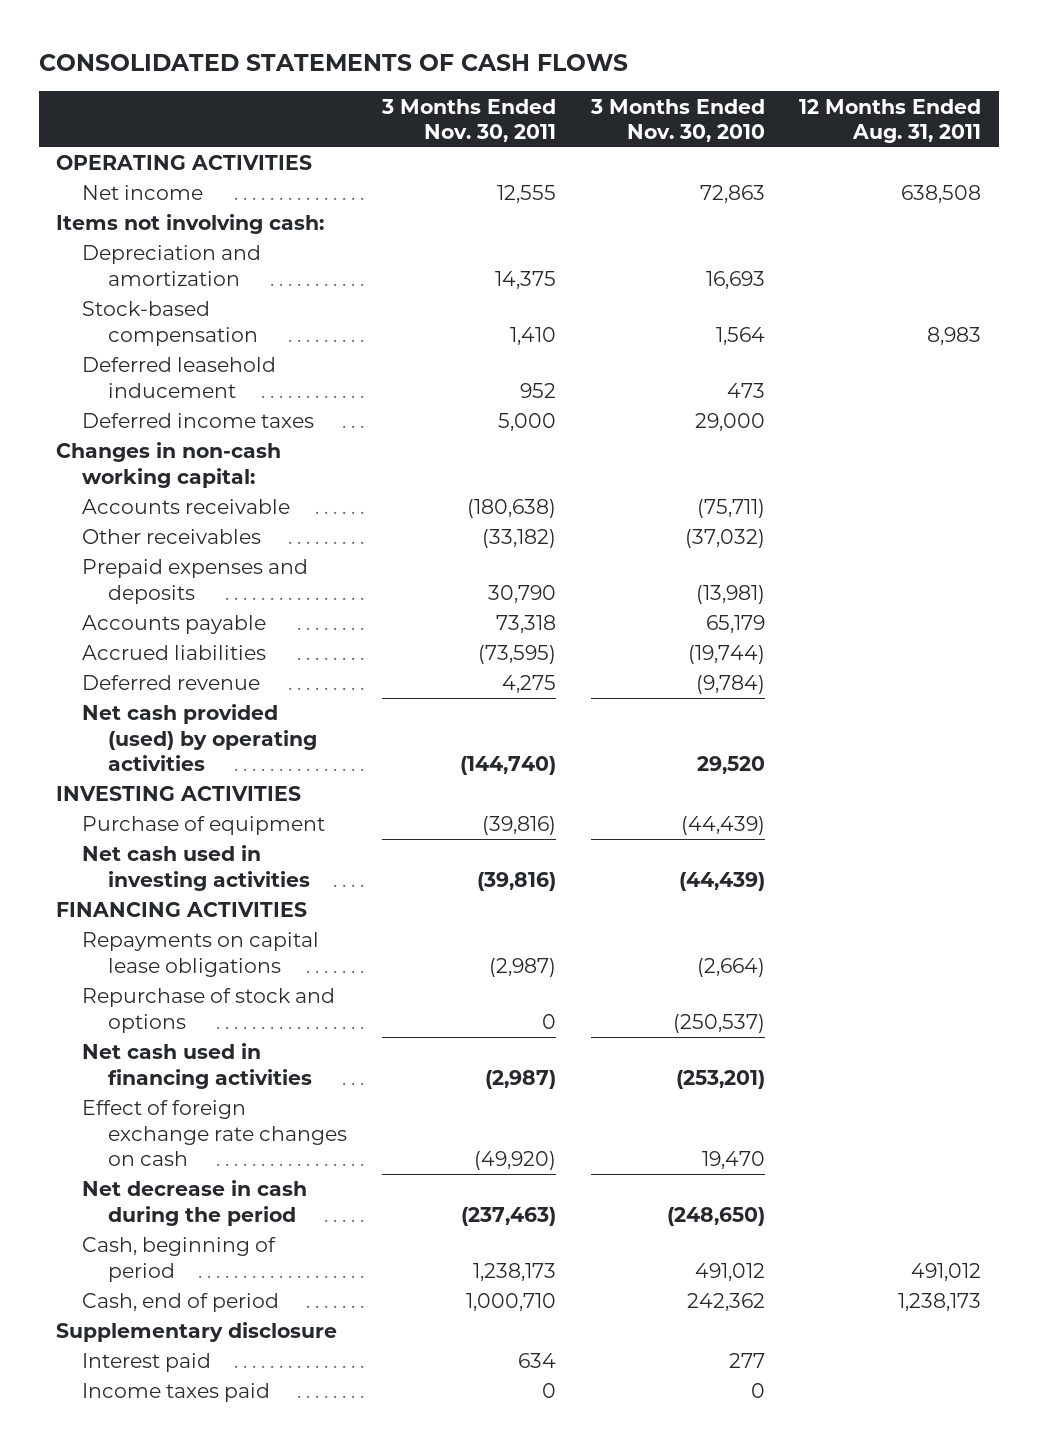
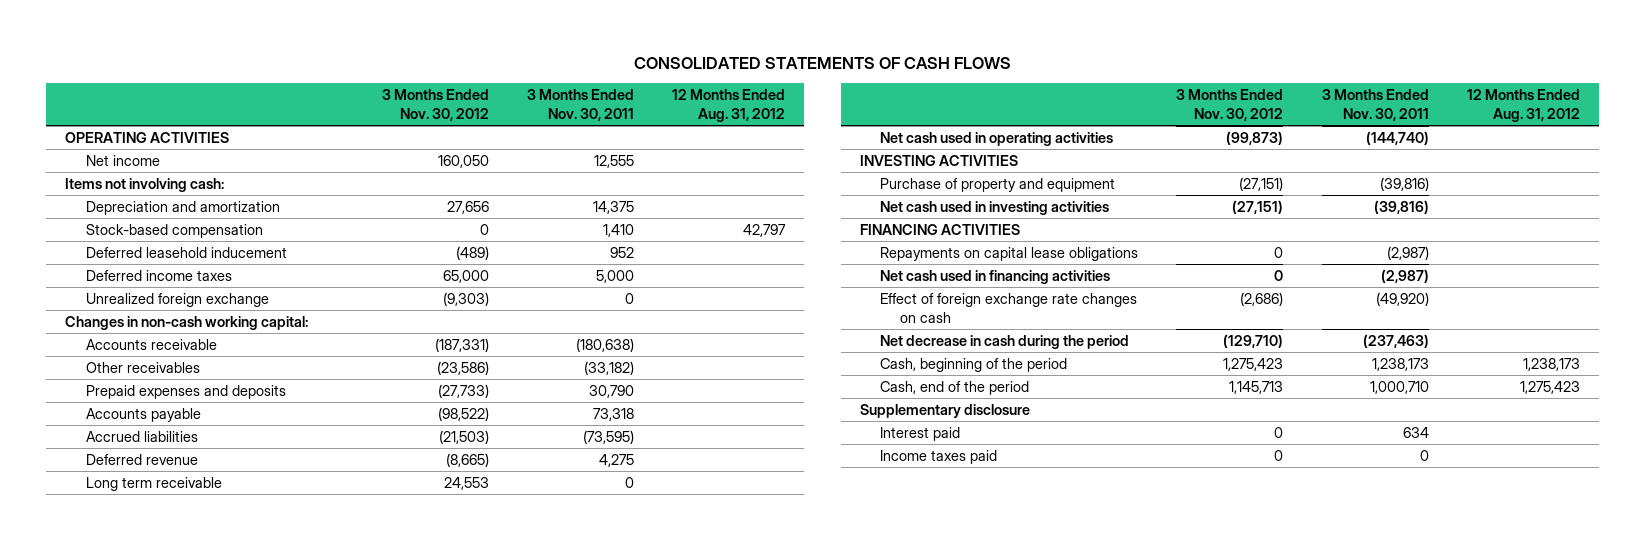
[589,98,765,142] 3 Months Ended Nov. 30, 2010 -> none
[799,98,982,143] 12 Months Ended Aug. 31, 2011 -> none
none -> [381,89,489,122] 3 Months Ended Nov. 30, 2012
none -> [672,89,786,123] 12 Months Ended Aug. 31, 2012
none -> [85,292,269,307] Unrealized foreign exchange
none -> [85,476,222,491] Long term receivable
[82,704,317,772] Net cash provided (used) by operating activities -> [880,131,1114,146] Net cash used in operating activities
[82,816,326,836] Purchase of equipment -> [880,177,1116,192] Purchase of property and equipment
[82,988,336,1033] Repurchase of stock and options -> none
[82,1237,277,1282] Cash, beginning of period -> [880,357,1068,372] Cash, beginning of the period
[82,1293,280,1313] Cash, end of period -> [880,380,1030,395] Cash, end of the period

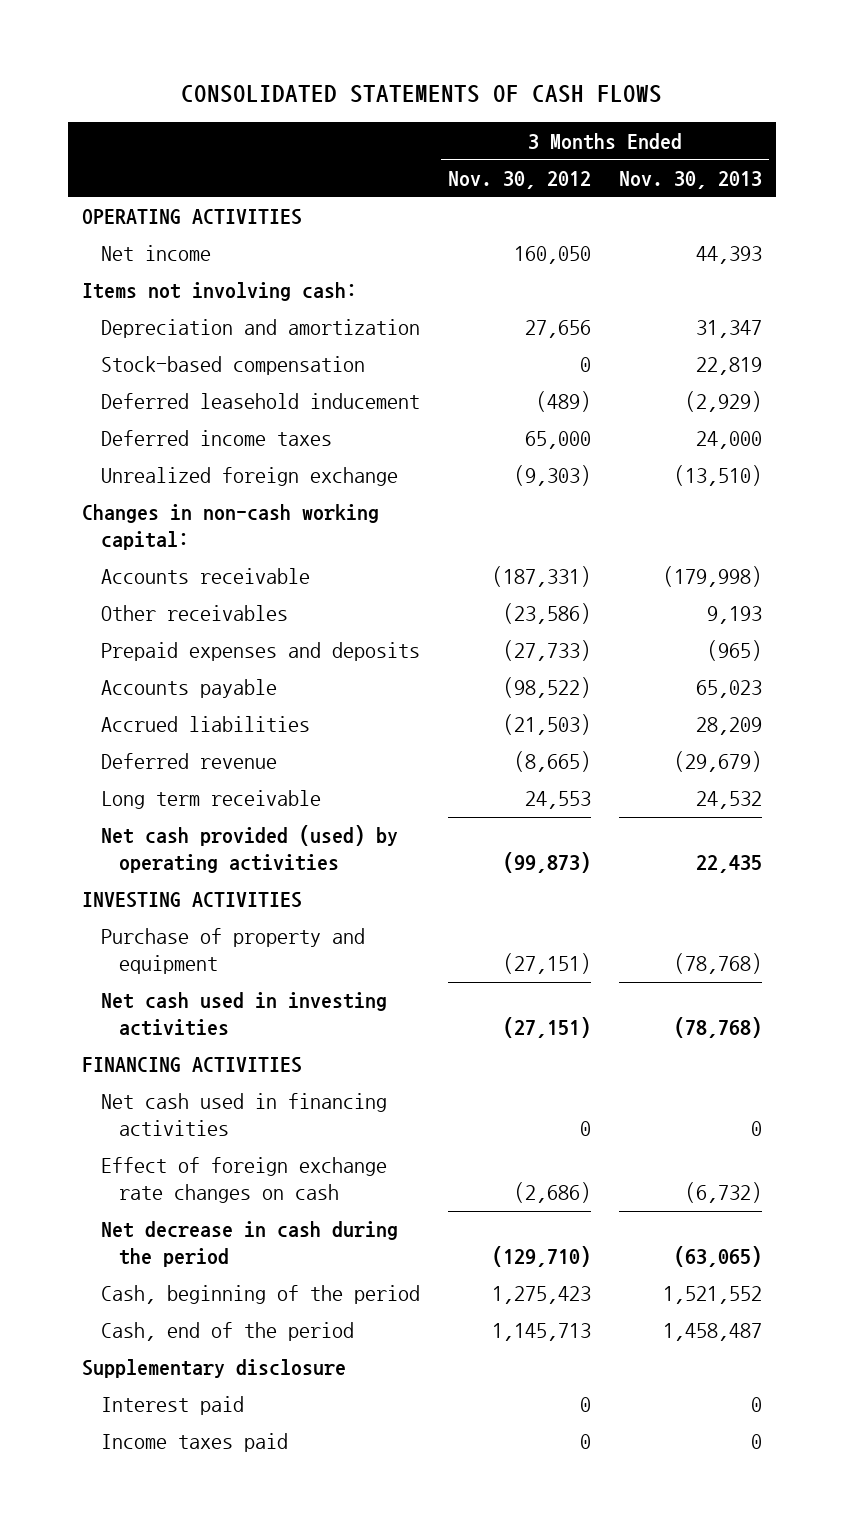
[527,89,635,122] 3 Months Ended Nov. 30, 2011 -> none
[672,89,786,123] 12 Months Ended Aug. 31, 2012 -> none
none -> [619,171,763,190] Nov. 30, 2013
[880,131,1114,146] Net cash used in operating activities -> [100,825,398,873] Net cash provided (used) by operating activities
[880,246,1139,261] Repayments on capital lease obligations -> none

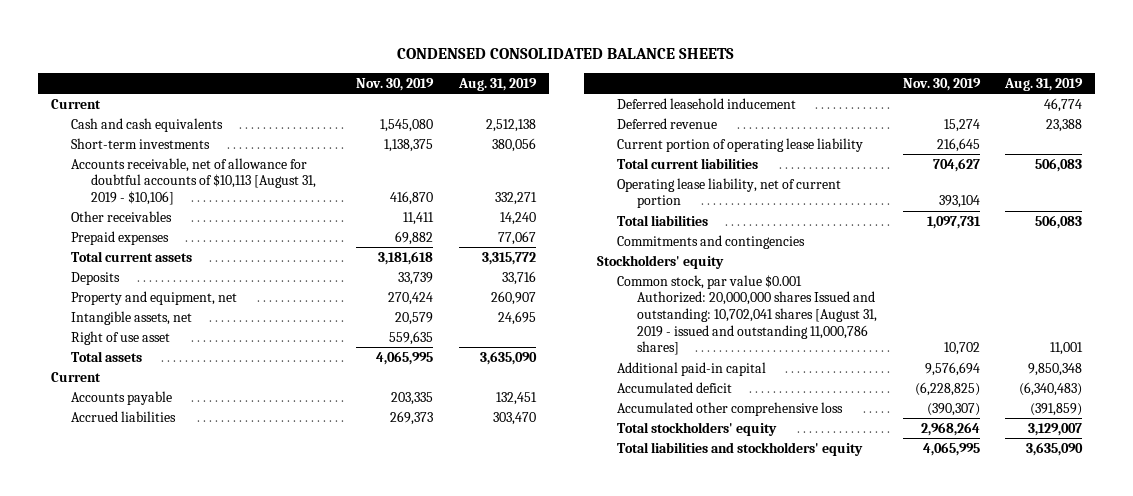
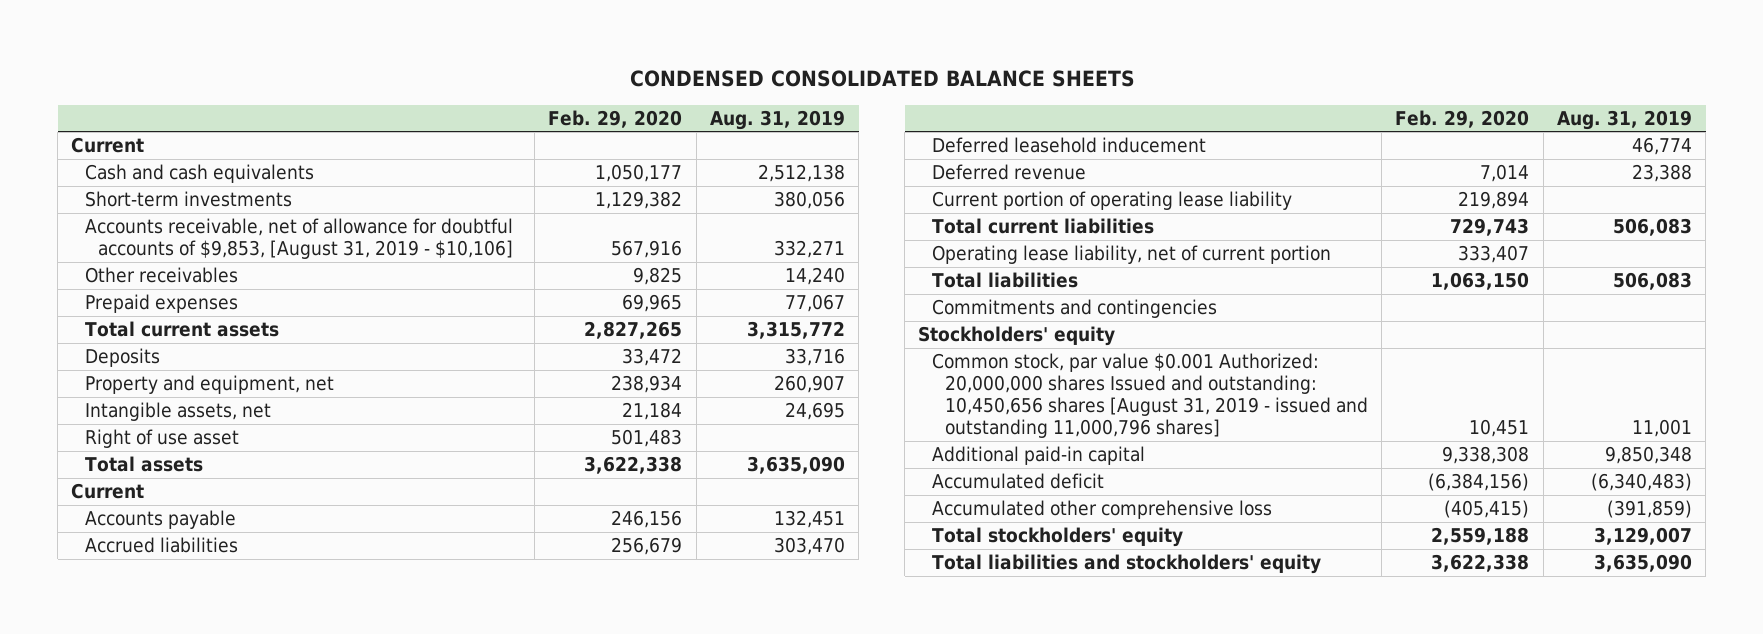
[356,77,435,91] Nov. 30, 2019 -> none
none -> [548,109,683,128] Feb. 29, 2020
[70,157,316,205] Accounts receivable, net of allowance for doubtful accounts of $10,113 [August 31, 2019 - $10,106] -> [84,218,514,260] Accounts receivable, net of allowance for doubtful accounts of $9,853, [August 31, 2019 - $10,106]
[616,274,877,356] Common stock, par value $0.001 Authorized: 20,000,000 shares Issued and outstanding: 10,702,041 shares [August 31, 2019 - issued and outstanding 11,000,786 shares] -> [931,353,1369,439] Common stock, par value $0.001 Authorized: 20,000,000 shares Issued and outstanding: 10,450,656 shares [August 31, 2019 - issued and outstanding 11,000,796 shares]

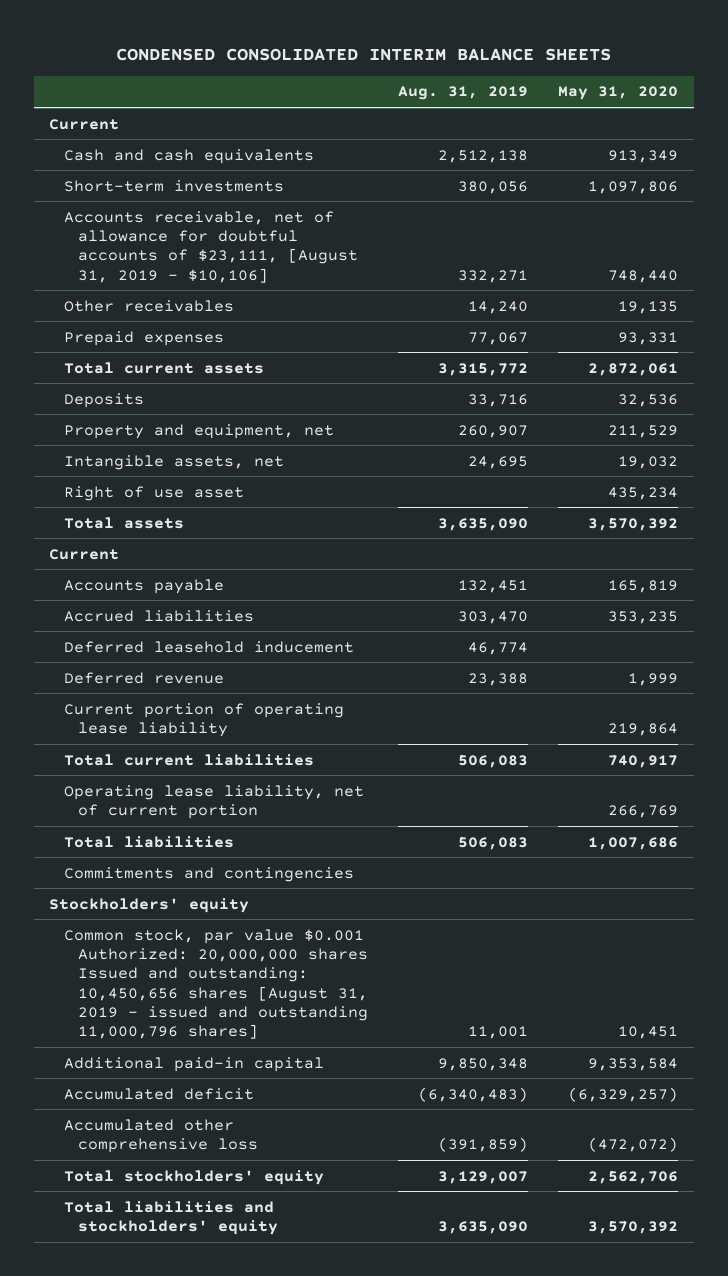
[629,70,1135,88] CONDENSED CONSOLIDATED BALANCE SHEETS -> [115,47,611,61] CONDENSED CONSOLIDATED INTERIM BALANCE SHEETS
[548,109,683,128] Feb. 29, 2020 -> none
none -> [558,86,679,101] May 31, 2020
[84,218,514,260] Accounts receivable, net of allowance for doubtful accounts of $9,853, [August 31, 2019 - $10,106] -> [63,210,358,283] Accounts receivable, net of allowance for doubtful accounts of $23,111, [August 31, 2019 - $10,106]

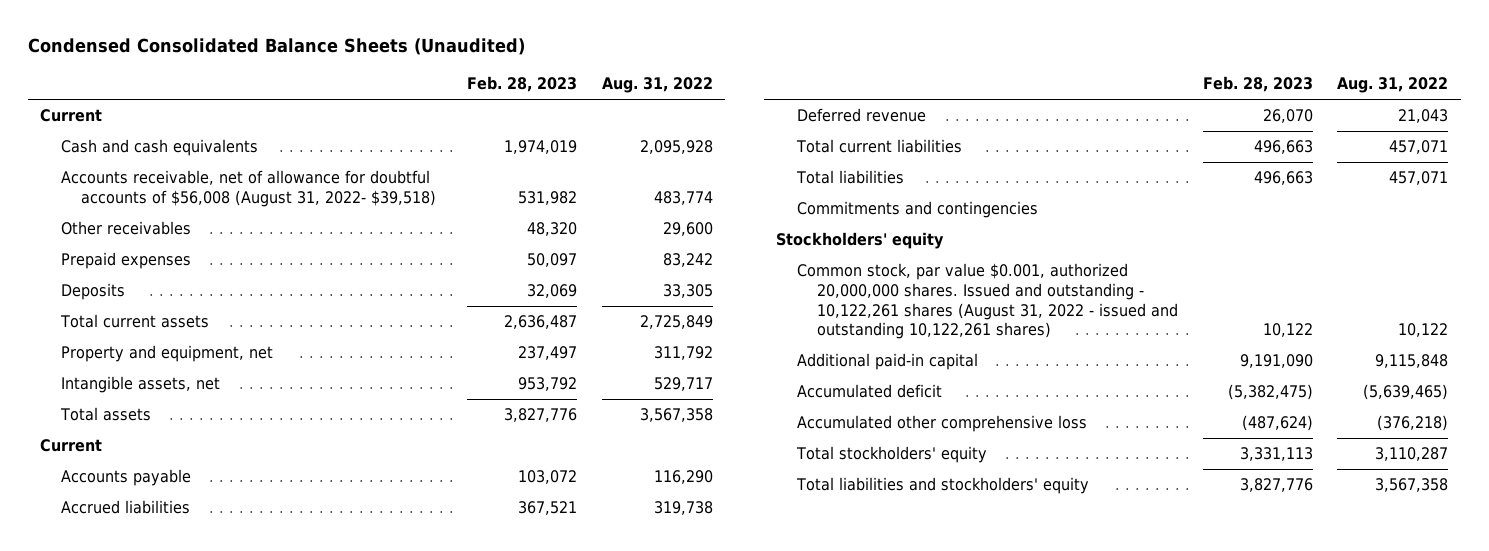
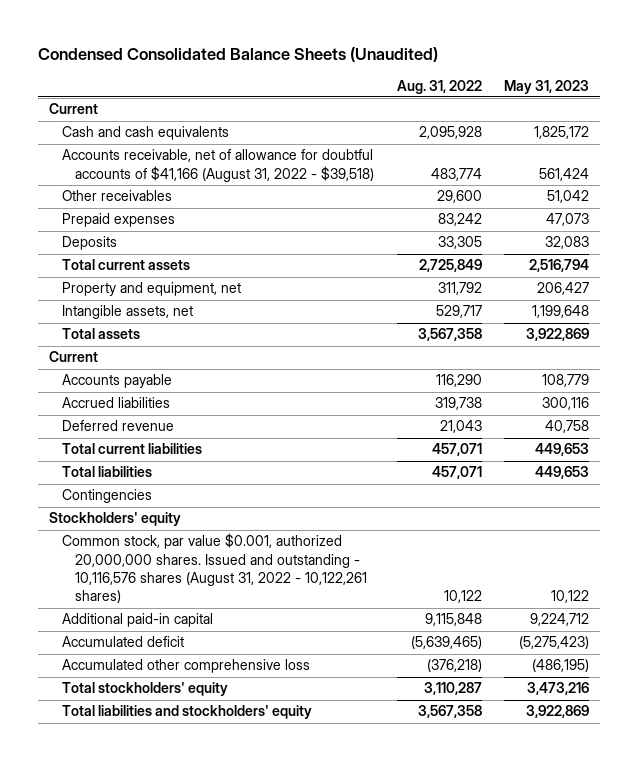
[466,76,577,93] Feb. 28, 2023 -> none
none -> [504,79,590,94] May 31, 2023
[60,170,437,207] Accounts receivable, net of allowance for doubtful accounts of $56,008 (August 31, 2022- $39,518) -> [62,149,375,182] Accounts receivable, net of allowance for doubtful accounts of $41,166 (August 31, 2022 - $39,518)
[796,201,1038,219] Commitments and contingencies -> [62,489,153,504] Contingencies
[796,263,1179,340] Common stock, par value $0.001, authorized 20,000,000 shares. Issued and outstanding - 10,122,261 shares (August 31, 2022 - issued and outstanding 10,122,261 shares) -> [62,533,368,604] Common stock, par value $0.001, authorized 20,000,000 shares. Issued and outstanding - 10,116,576 shares (August 31, 2022 - 10,122,261 shares)

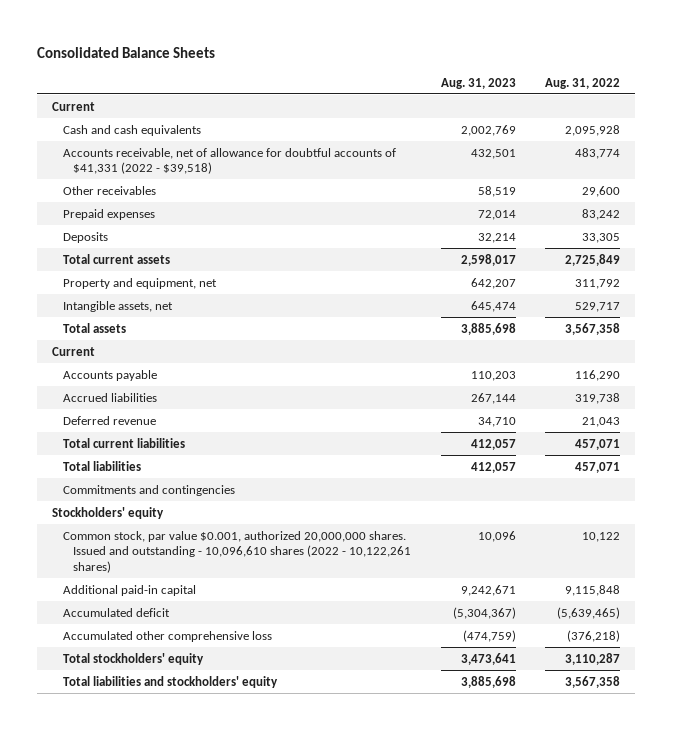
[38,47,439,63] Condensed Consolidated Balance Sheets (Unaudited) -> [37,46,216,58] Consolidated Balance Sheets
[504,79,590,94] May 31, 2023 -> none
none -> [440,77,516,89] Aug. 31, 2023
[62,149,375,182] Accounts receivable, net of allowance for doubtful accounts of $41,166 (August 31, 2022 - $39,518) -> [62,147,396,175] Accounts receivable, net of allowance for doubtful accounts of $41,331 (2022 - $39,518)
[62,489,153,504] Contingencies -> [62,484,235,496] Commitments and contingencies
[62,533,368,604] Common stock, par value $0.001, authorized 20,000,000 shares. Issued and outstanding - 10,116,576 shares (August 31, 2022 - 10,122,261 shares) -> [62,530,412,574] Common stock, par value $0.001, authorized 20,000,000 shares. Issued and outstanding - 10,096,610 shares (2022 - 10,122,261 shares)

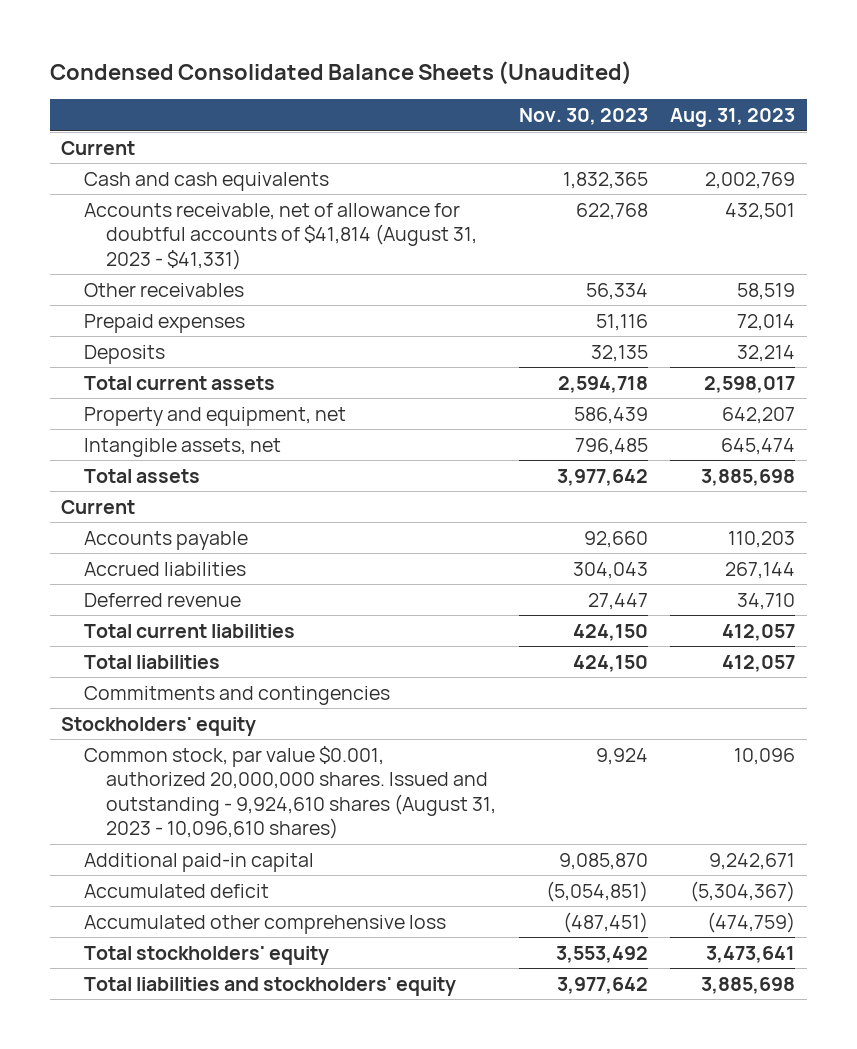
[37,46,216,58] Consolidated Balance Sheets -> [50,60,633,85] Condensed Consolidated Balance Sheets (Unaudited)
[545,77,621,89] Aug. 31, 2022 -> none
none -> [518,107,648,125] Nov. 30, 2023
[62,147,396,175] Accounts receivable, net of allowance for doubtful accounts of $41,331 (2022 - $39,518) -> [83,202,478,270] Accounts receivable, net of allowance for doubtful accounts of $41,814 (August 31, 2023 - $41,331)
[62,530,412,574] Common stock, par value $0.001, authorized 20,000,000 shares. Issued and outstanding - 10,096,610 shares (2022 - 10,122,261 shares) -> [83,745,497,840] Common stock, par value $0.001, authorized 20,000,000 shares. Issued and outstanding - 9,924,610 shares (August 31, 2023 - 10,096,610 shares)

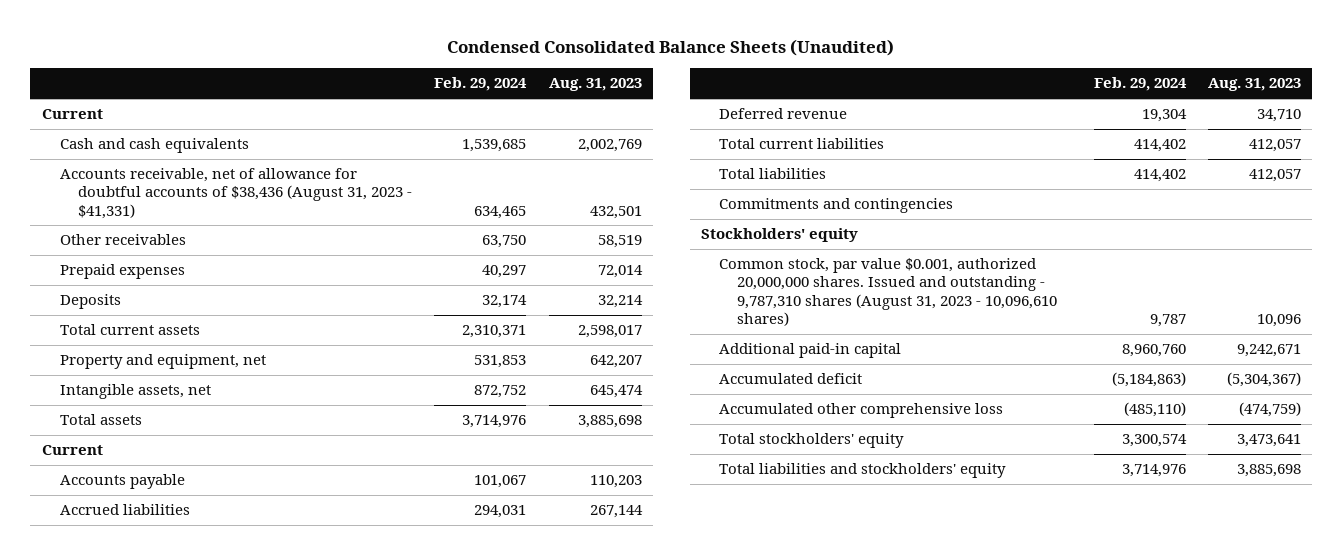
[518,107,648,125] Nov. 30, 2023 -> none
none -> [434,77,528,92] Feb. 29, 2024
[83,202,478,270] Accounts receivable, net of allowance for doubtful accounts of $41,814 (August 31, 2023 - $41,331) -> [59,168,412,219] Accounts receivable, net of allowance for doubtful accounts of $38,436 (August 31, 2023 - $41,331)
[83,745,497,840] Common stock, par value $0.001, authorized 20,000,000 shares. Issued and outstanding - 9,924,610 shares (August 31, 2023 - 10,096,610 shares) -> [719,258,1058,326] Common stock, par value $0.001, authorized 20,000,000 shares. Issued and outstanding - 9,787,310 shares (August 31, 2023 - 10,096,610 shares)

